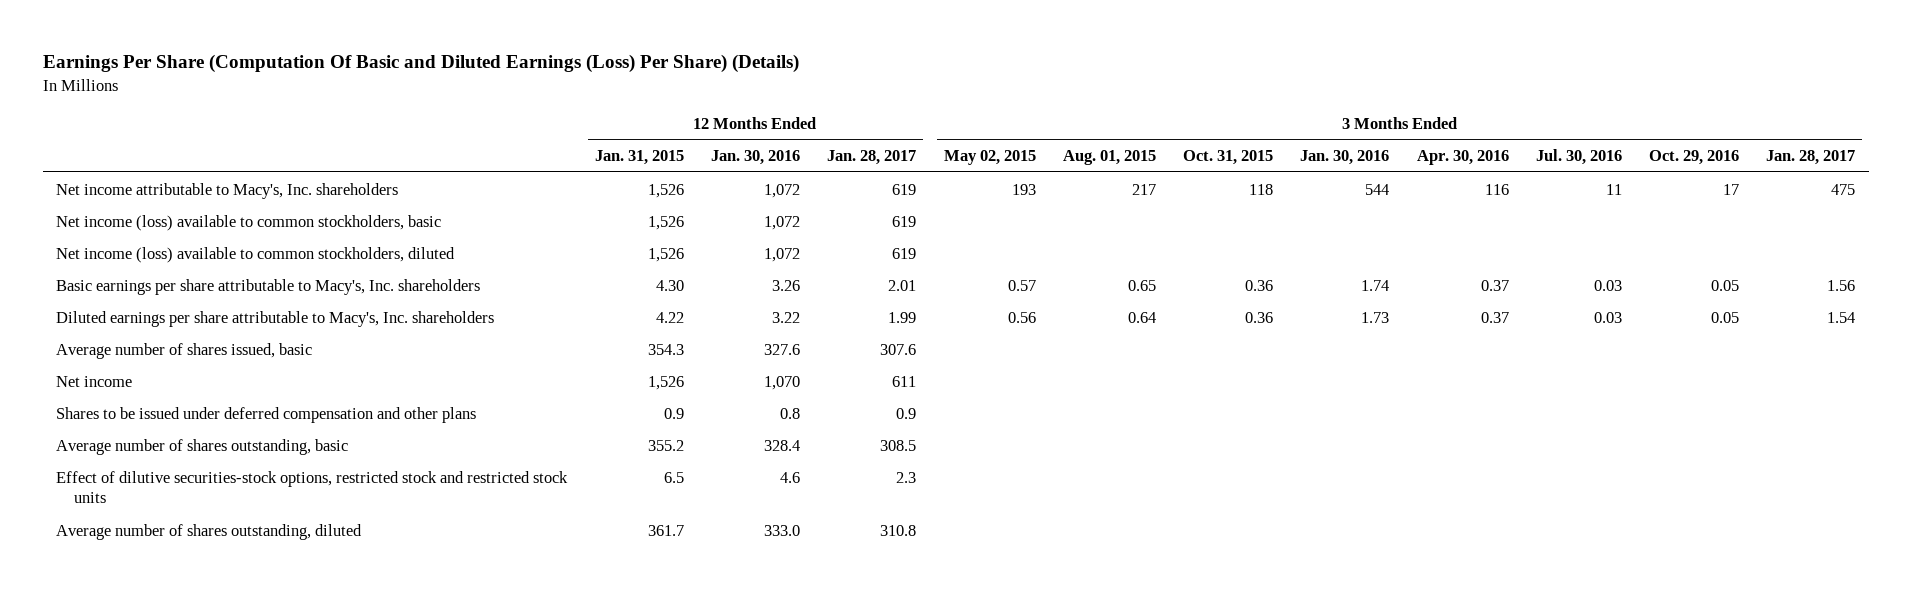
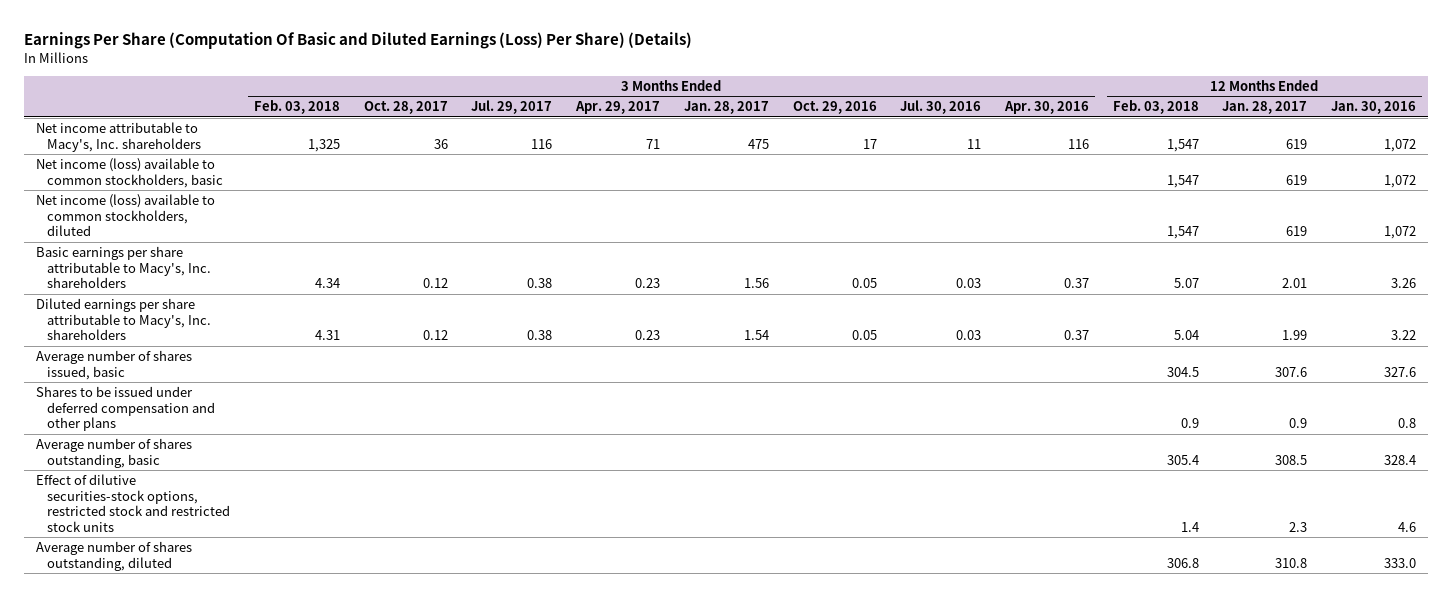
[594,150,684,166] Jan. 31, 2015 -> none
[943,150,1036,166] May 02, 2015 -> none
[1062,150,1156,166] Aug. 01, 2015 -> none
[1183,150,1274,166] Oct. 31, 2015 -> none
[1300,150,1390,166] Jan. 30, 2016 -> none
none -> [253,100,340,115] Feb. 03, 2018
none -> [363,101,448,115] Oct. 28, 2017
none -> [471,100,553,115] Jul. 29, 2017
none -> [575,101,661,115] Apr. 29, 2017
none -> [1112,100,1199,115] Feb. 03, 2018
[56,375,133,387] Net income -> none

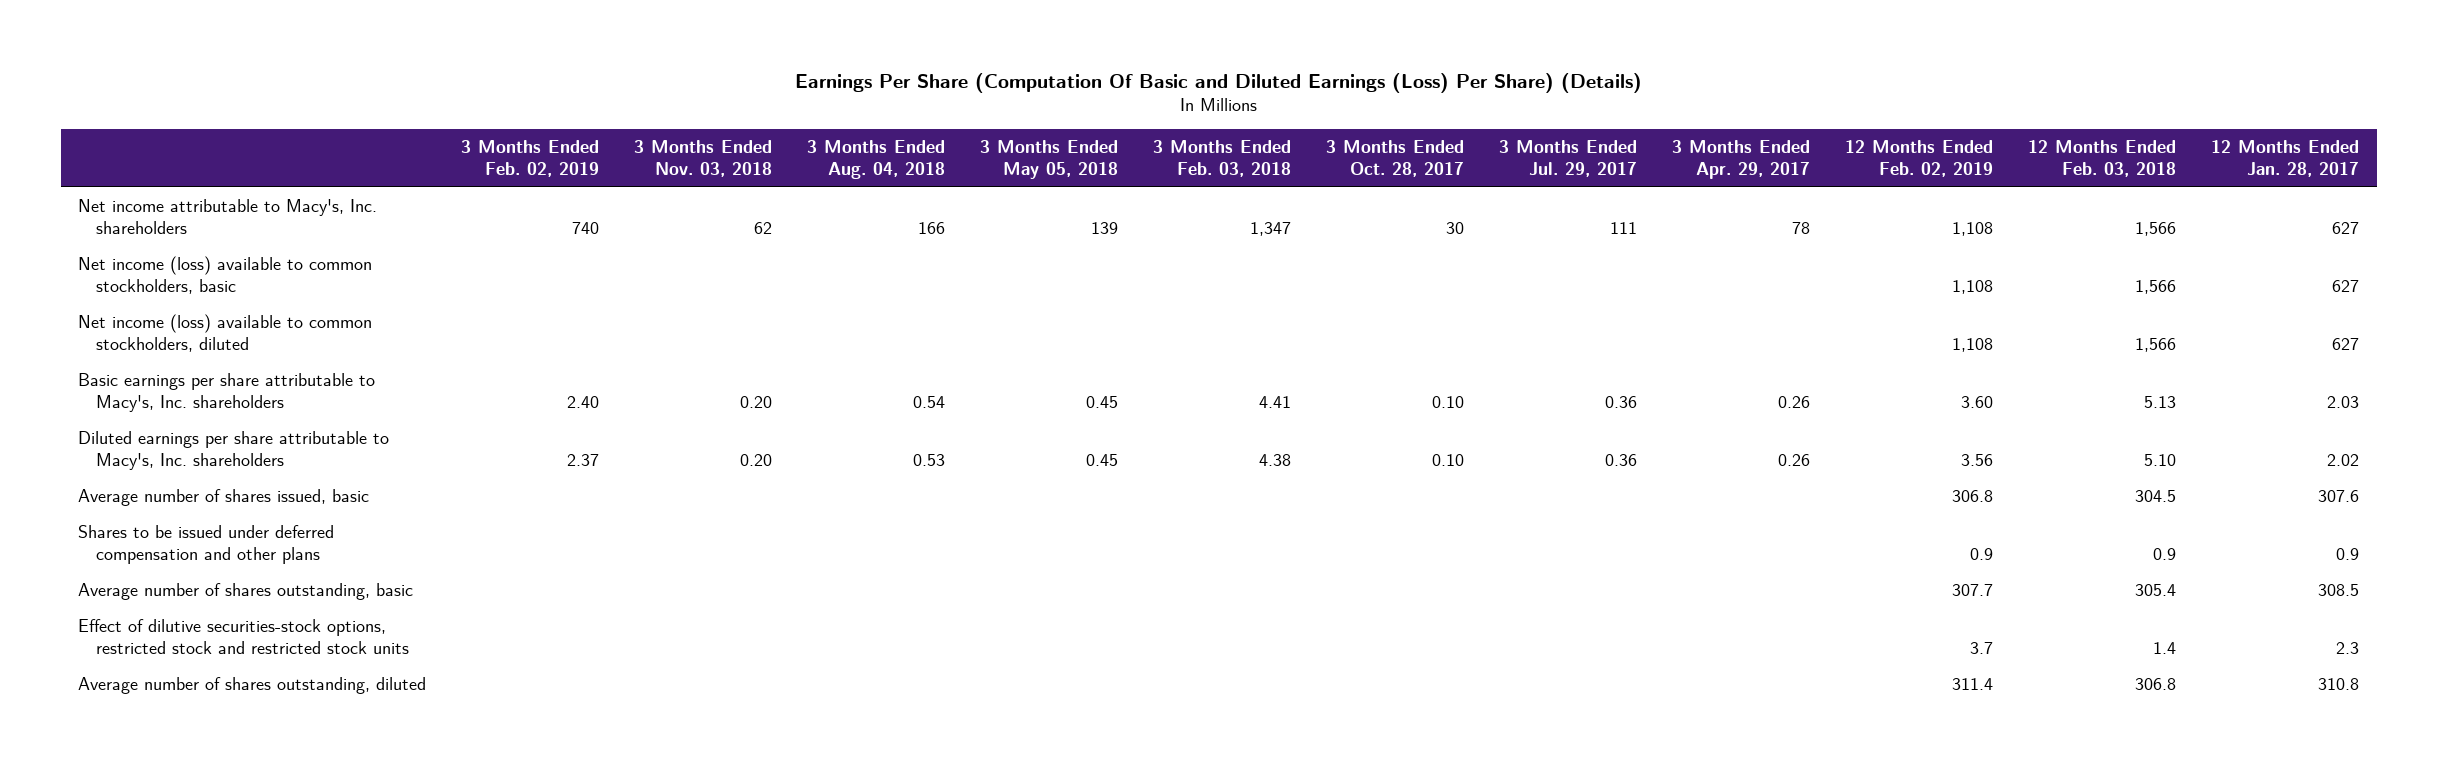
[683,101,769,115] Jan. 28, 2017 -> none
[792,101,877,115] Oct. 29, 2016 -> none
[900,100,982,115] Jul. 30, 2016 -> none
[1004,101,1090,115] Apr. 30, 2016 -> none
[1331,101,1417,115] Jan. 30, 2016 -> none
none -> [461,139,600,177] 3 Months Ended Feb. 02, 2019
none -> [634,139,773,177] 3 Months Ended Nov. 03, 2018
none -> [807,139,946,179] 3 Months Ended Aug. 04, 2018
none -> [980,139,1119,179] 3 Months Ended May 05, 2018
none -> [1845,139,1994,177] 12 Months Ended Feb. 02, 2019
[307,138,340,152] 1,325 -> [1250,222,1292,237] 1,347
[433,138,448,149] 36 -> [1446,222,1465,235] 30
[531,138,553,149] 116 -> [1610,222,1638,235] 111
[646,138,661,149] 71 -> [1792,222,1811,235] 78
[1166,138,1199,152] 1,547 -> [2135,222,2177,237] 1,566
[1286,138,1308,149] 619 -> [2332,222,2360,235] 627
[1166,174,1199,188] 1,547 -> [2135,280,2177,295] 1,566
[1286,174,1308,185] 619 -> [2332,280,2360,293] 627
[1166,226,1199,240] 1,547 -> [2135,338,2177,353] 1,566
[1286,226,1308,237] 619 -> [2332,338,2360,351] 627
[314,278,340,289] 4.34 -> [1259,396,1292,409] 4.41
[422,278,448,289] 0.12 -> [1432,396,1465,409] 0.10
[527,278,553,289] 0.38 -> [1605,396,1638,409] 0.36
[635,278,661,289] 0.23 -> [1778,396,1811,409] 0.26
[1173,278,1199,289] 5.07 -> [2144,396,2177,409] 5.13
[1282,278,1308,289] 2.01 -> [2327,396,2360,409] 2.03
[314,330,340,341] 4.31 -> [1259,454,1292,467] 4.38
[422,330,448,341] 0.12 -> [1432,454,1465,467] 0.10
[527,330,553,341] 0.38 -> [1605,454,1638,467] 0.36
[635,330,661,341] 0.23 -> [1778,454,1811,467] 0.26
[1173,330,1199,341] 5.04 -> [2144,454,2177,467] 5.10
[1282,330,1308,341] 1.99 -> [2327,454,2360,467] 2.02

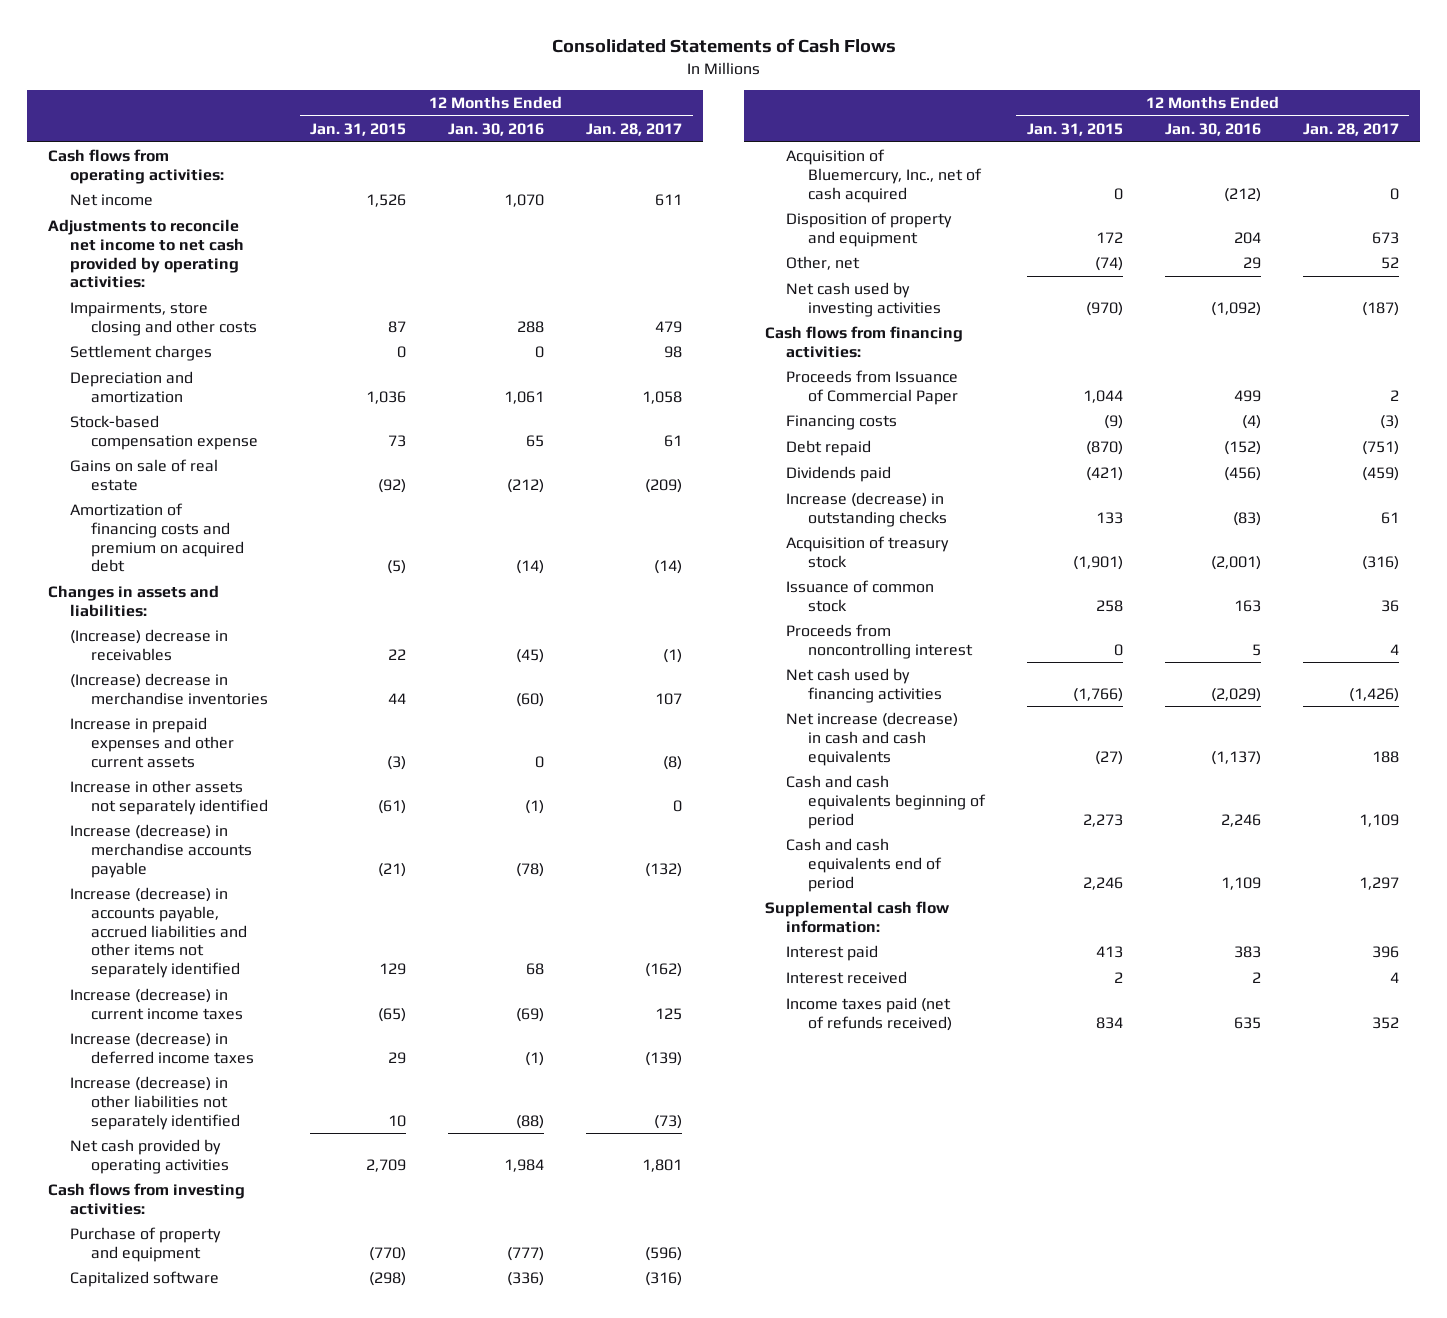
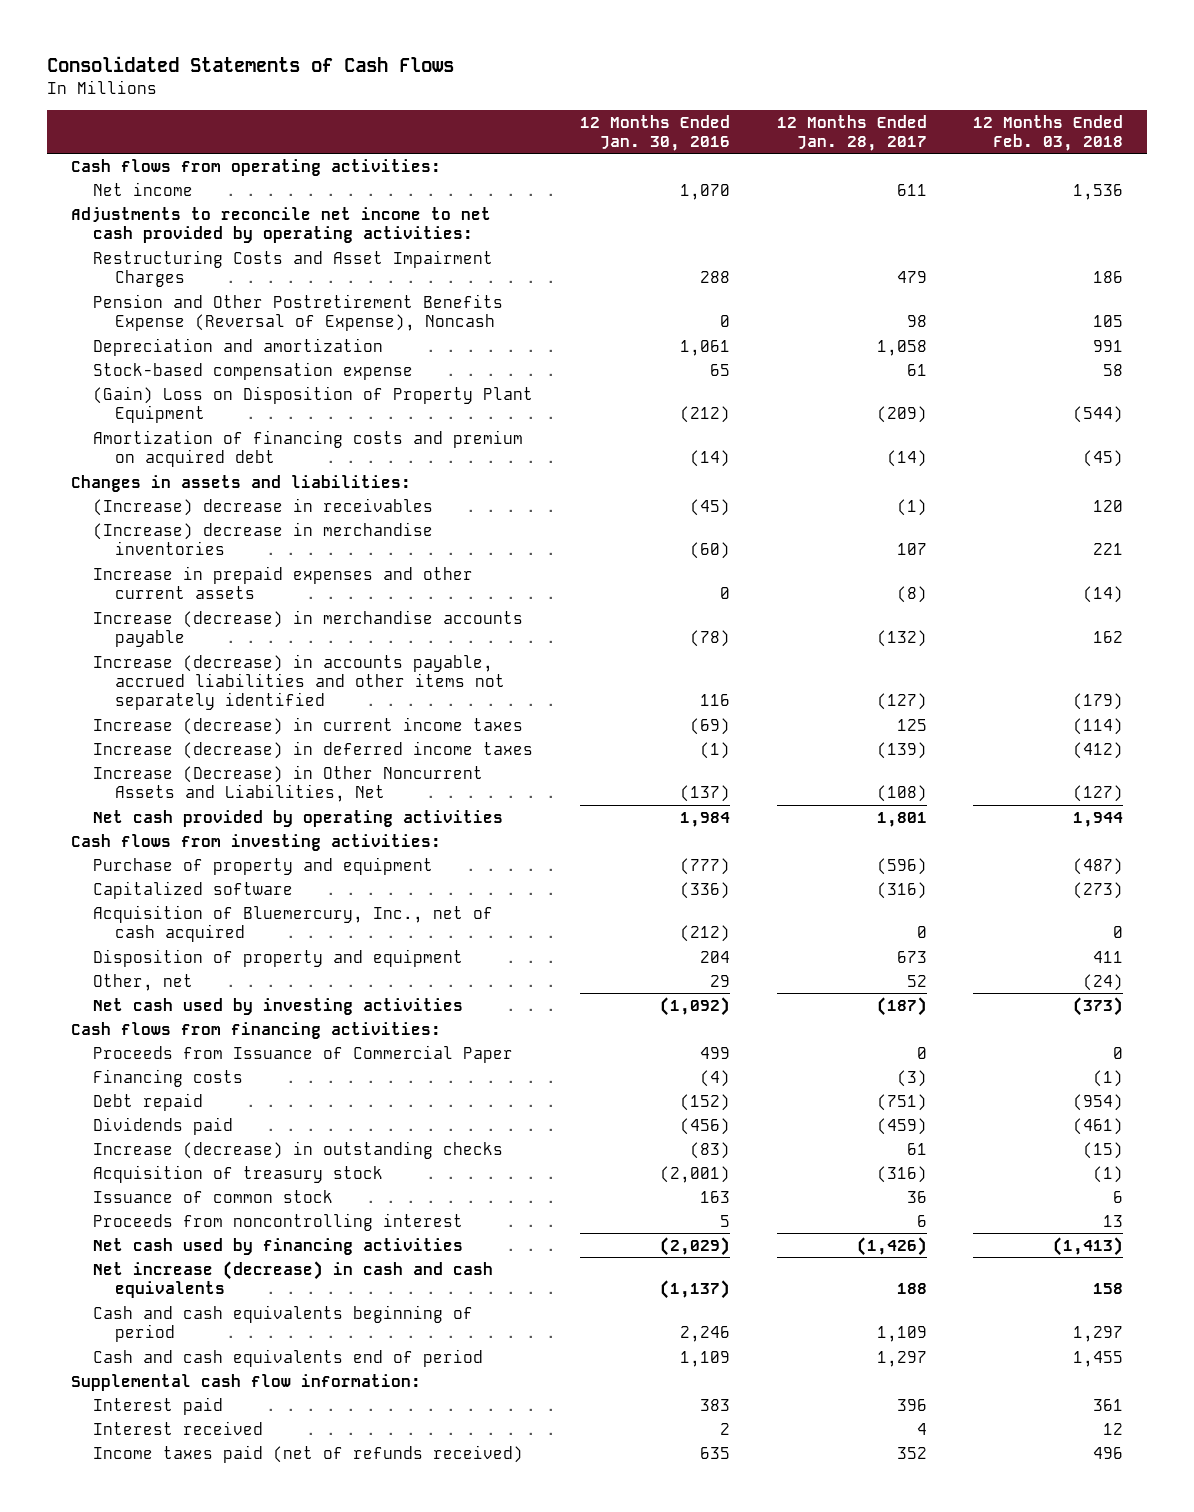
[310,122,407,136] Jan. 31, 2015 -> none
none -> [973,114,1124,151] 12 Months Ended Feb. 03, 2018
[69,345,212,362] Settlement charges -> none
[69,302,258,336] Impairments, store closing and other costs -> [92,249,493,288] Restructuring Costs and Asset Impairment Charges
none -> [92,293,503,332] Pension and Other Postretirement Benefits Expense (Reversal of Expense), Noncash
[69,459,218,491] Gains on sale of real estate -> [92,385,533,424] (Gain) Loss on Disposition of Property Plant Equipment
[69,780,269,815] Increase in other assets not separately identified -> none
[526,962,545,975] 68 -> [699,694,730,707] 116
[645,962,683,977] (162) -> [876,693,927,711] (127)
[69,1076,241,1130] Increase (decrease) in other liabilities not separately identified -> none
none -> [92,764,483,803] Increase (Decrease) in Other Noncurrent Assets and Liabilities, Net
[1389,389,1399,401] 2 -> [916,1046,927,1059] 0
[1389,643,1399,655] 4 -> [916,1214,927,1227] 6

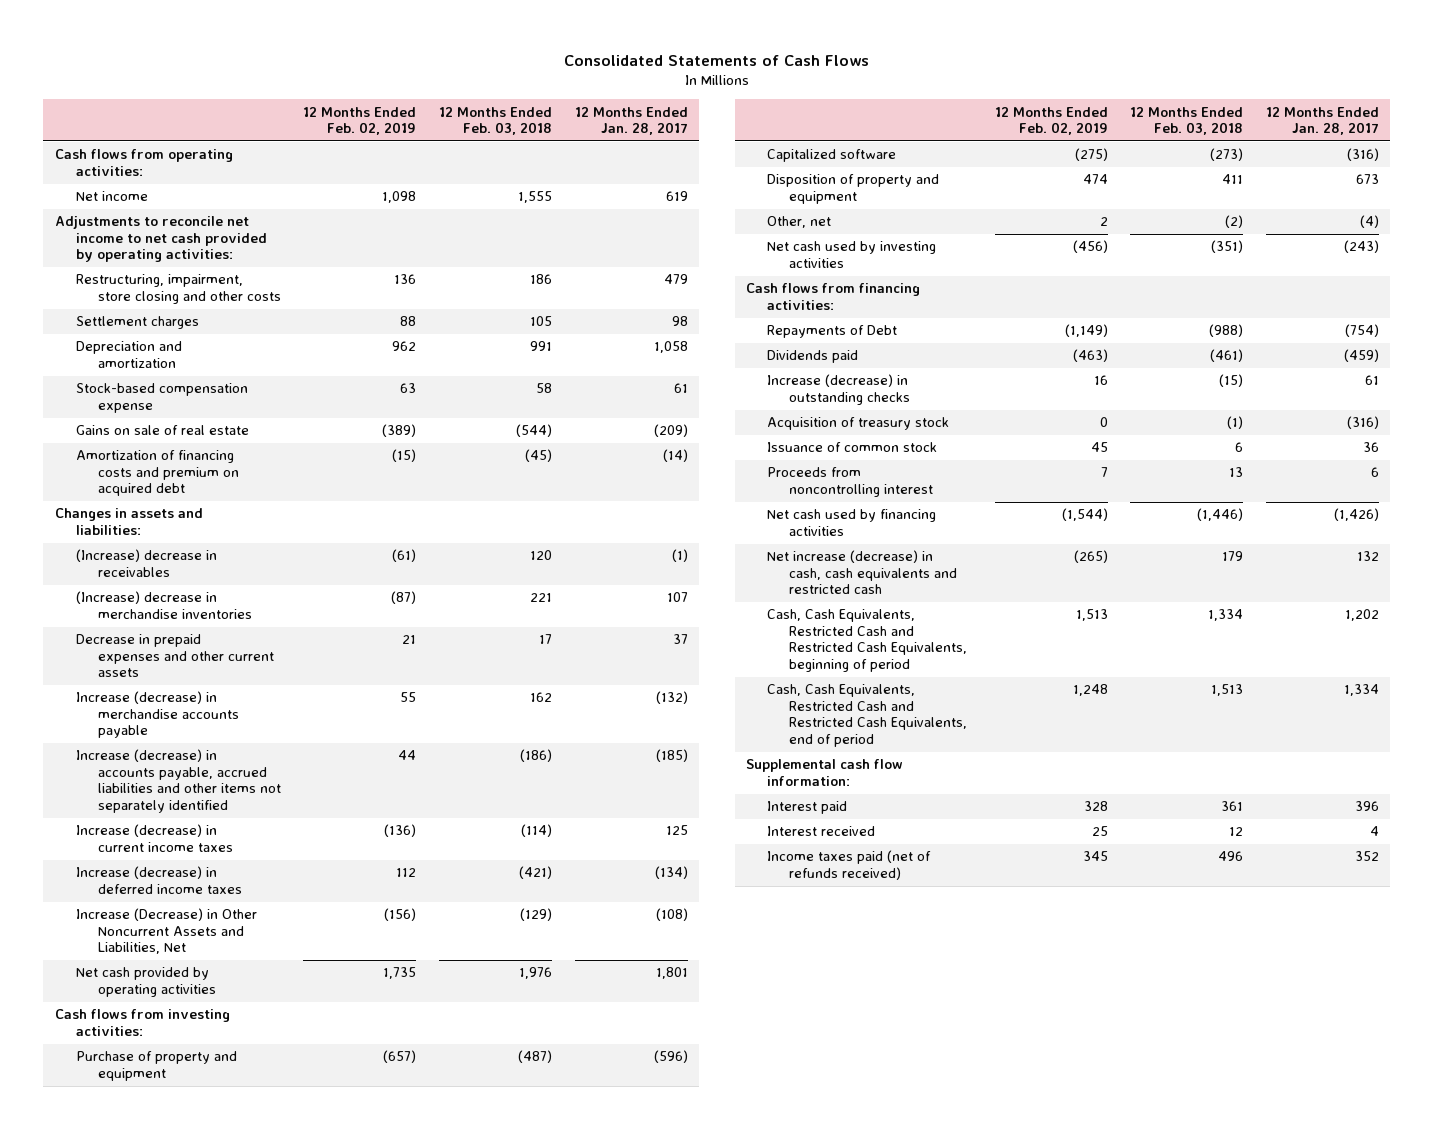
[579,114,730,151] 12 Months Ended Jan. 30, 2016 -> none
none -> [303,106,417,136] 12 Months Ended Feb. 02, 2019
[896,183,927,196] 611 -> [665,191,688,202] 619
[1073,183,1124,200] 1,536 -> [517,191,552,204] 1,555
[92,249,493,288] Restructuring Costs and Asset Impairment Charges -> [76,274,281,304] Restructuring, impairment, store closing and other costs
[92,293,503,332] Pension and Other Postretirement Benefits Expense (Reversal of Expense), Noncash -> [76,316,200,330] Settlement charges
[92,385,533,424] (Gain) Loss on Disposition of Property Plant Equipment -> [76,425,250,436] Gains on sale of real estate
[92,565,473,600] Increase in prepaid expenses and other current assets -> [76,634,274,678] Decrease in prepaid expenses and other current assets
[896,586,927,604] (8) -> [672,634,688,645] 37
[1083,586,1124,604] (14) -> [538,634,552,645] 17
[876,693,927,711] (127) -> [655,749,688,763] (185)
[1073,693,1124,711] (179) -> [519,749,552,763] (186)
[876,741,927,759] (139) -> [654,866,688,880] (134)
[1073,741,1124,759] (412) -> [518,866,552,880] (421)
[1073,785,1124,803] (127) -> [519,908,552,922] (129)
[1073,811,1124,827] 1,944 -> [518,967,552,980] 1,976
[92,904,493,943] Acquisition of Bluemercury, Inc., net of cash acquired -> none
[906,974,927,987] 52 -> [1359,215,1379,229] (4)
[1083,973,1124,991] (24) -> [1225,215,1244,229] (2)
[876,996,927,1016] (187) -> [1343,240,1379,254] (243)
[1073,996,1124,1016] (373) -> [1211,240,1244,254] (351)
[92,1044,513,1063] Proceeds from Issuance of Commercial Paper -> none
[92,1068,243,1087] Financing costs -> none
[92,1092,203,1111] Debt repaid -> none
none -> [767,325,898,339] Repayments of Debt
[1053,1236,1124,1256] (1,413) -> [1197,508,1244,522] (1,446)
[92,1260,493,1299] Net increase (decrease) in cash and cash equivalents -> [767,550,957,595] Net increase (decrease) in cash, cash equivalents and restricted cash
[896,1283,927,1295] 188 -> [1356,551,1379,562] 132
[1093,1283,1124,1295] 158 -> [1222,551,1244,562] 179
[92,1304,473,1343] Cash and cash equivalents beginning of period -> [767,609,967,672] Cash, Cash Equivalents, Restricted Cash and Restricted Cash Equivalents, beginning of period
[876,1326,927,1343] 1,109 -> [1344,609,1379,622] 1,202
[1073,1326,1124,1343] 1,297 -> [1208,609,1244,622] 1,334
[92,1348,483,1367] Cash and cash equivalents end of period -> [767,684,967,747] Cash, Cash Equivalents, Restricted Cash and Restricted Cash Equivalents, end of period
[876,1350,927,1367] 1,297 -> [1343,684,1379,697] 1,334
[1073,1350,1124,1367] 1,455 -> [1211,684,1244,697] 1,513

